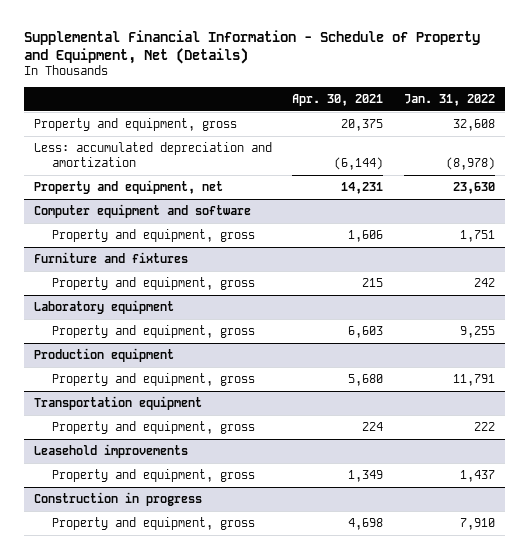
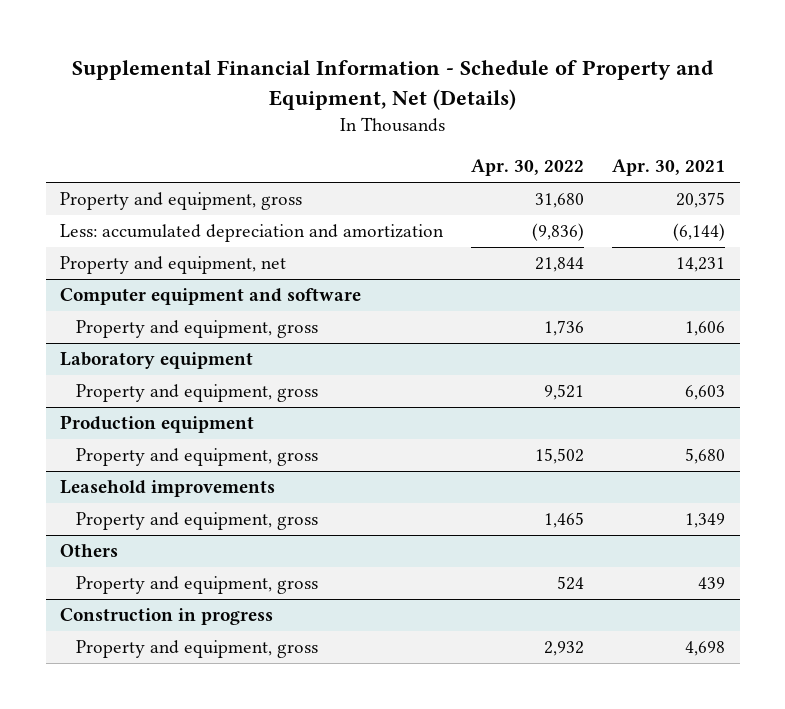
[403,93,495,106] Jan. 31, 2022 -> none
none -> [471,159,585,177] Apr. 30, 2022
[34,251,189,263] Furniture and fixtures -> none
[52,276,256,290] Property and equipment, gross -> none
[34,395,203,410] Transportation equipment -> none
[52,420,256,434] Property and equipment, gross -> none
none -> [59,544,118,558] Others
none -> [75,576,318,595] Property and equipment, gross

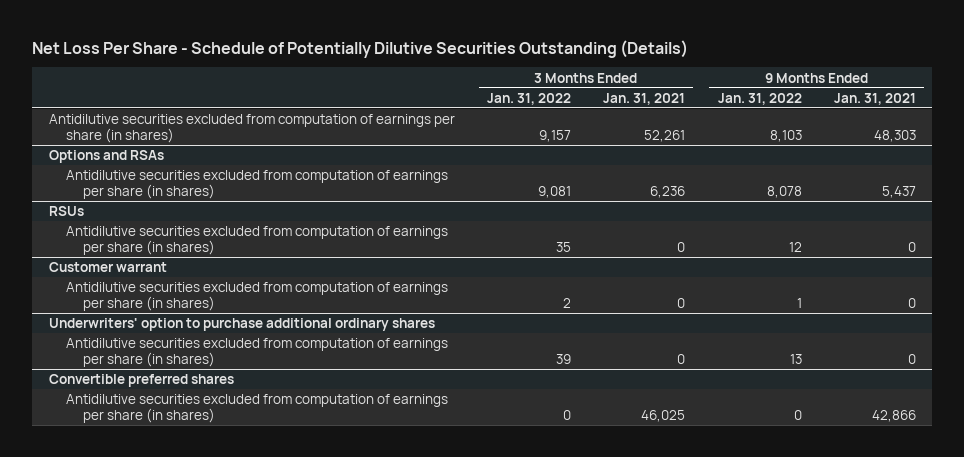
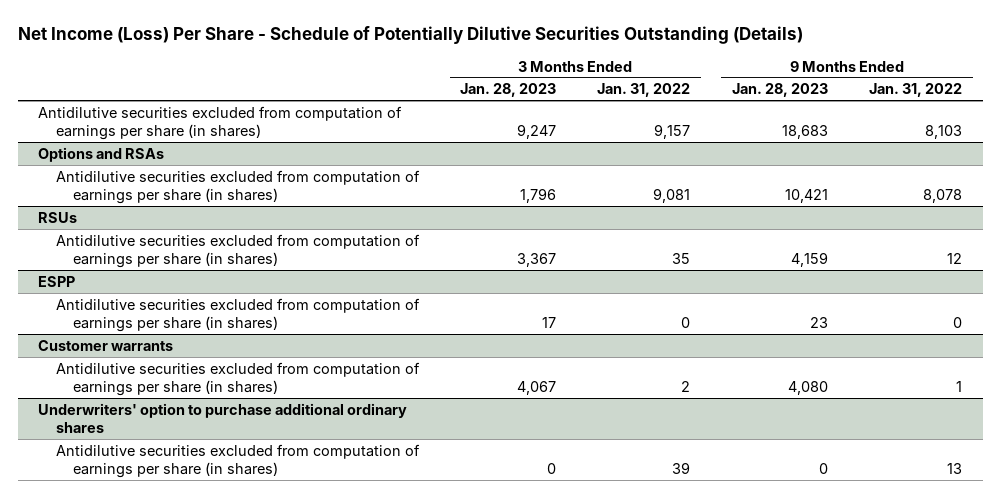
[32,39,689,58] Net Loss Per Share - Schedule of Potentially Dilutive Securities Outstanding (Details) -> [17,26,803,45] Net Income (Loss) Per Share - Schedule of Potentially Dilutive Securities Outstanding (Details)
[603,92,686,105] Jan. 31, 2021 -> none
[833,92,916,105] Jan. 31, 2021 -> none
none -> [459,83,556,98] Jan. 28, 2023
none -> [731,83,828,98] Jan. 28, 2023
none -> [38,275,76,287] ESPP
none -> [55,297,420,333] Antidilutive securities excluded from computation of earnings per share (in shares)
[48,262,167,273] Customer warrant -> [38,339,174,351] Customer warrants
[48,374,234,388] Convertible preferred shares -> none
[65,394,448,424] Antidilutive securities excluded from computation of earnings per share (in shares) -> none

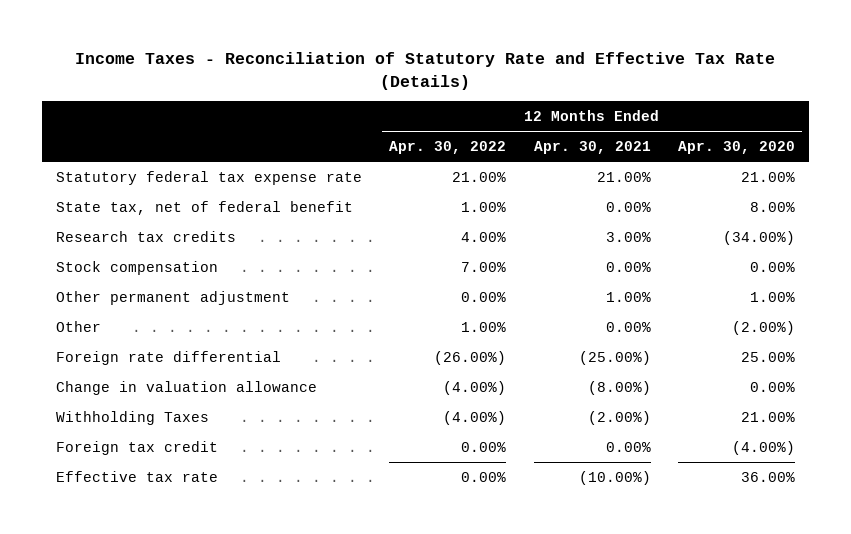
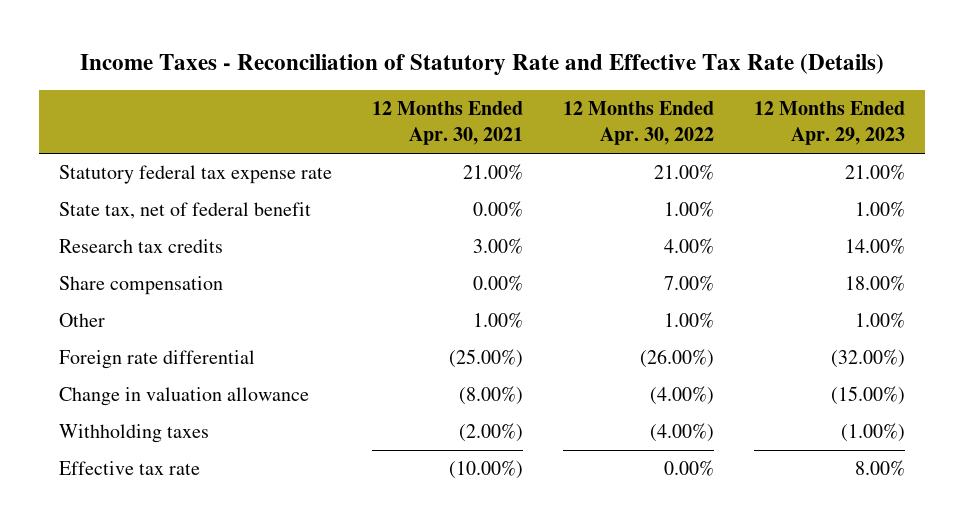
[678,140,796,154] Apr. 30, 2020 -> none
none -> [754,101,906,146] 12 Months Ended Apr. 29, 2023
[55,290,290,305] Other permanent adjustment -> none
[55,260,218,275] Stock compensation -> [59,276,224,296] Share compensation
[605,321,651,332] 0.00% -> [473,312,524,329] 1.00%
[55,440,218,455] Foreign tax credit -> none
[55,410,209,425] Withholding Taxes -> [59,424,210,444] Withholding taxes

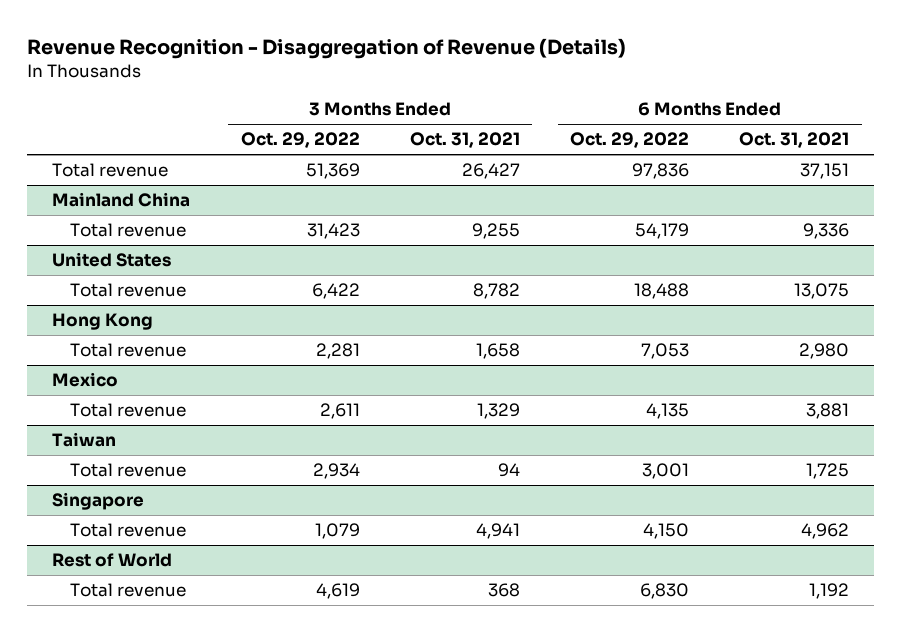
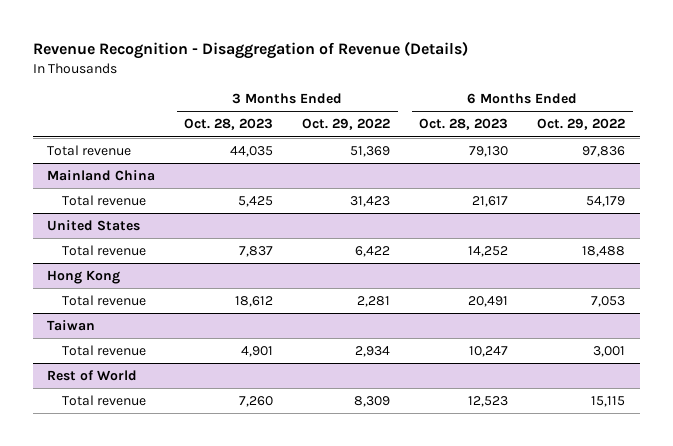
[409,132,520,149] Oct. 31, 2021 -> none
[739,132,850,149] Oct. 31, 2021 -> none
none -> [184,118,274,131] Oct. 28, 2023
none -> [419,118,509,131] Oct. 28, 2023
[52,372,119,388] Mexico -> none
[70,403,187,418] Total revenue -> none
[52,492,145,511] Singapore -> none
[70,523,187,538] Total revenue -> none
[315,583,360,600] 4,619 -> [354,395,391,407] 8,309
[640,583,690,600] 6,830 -> [591,395,626,407] 15,115

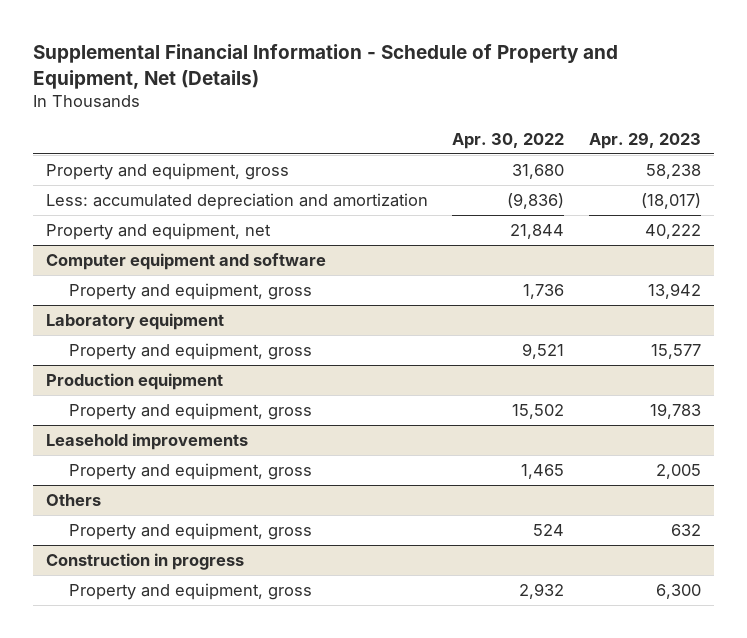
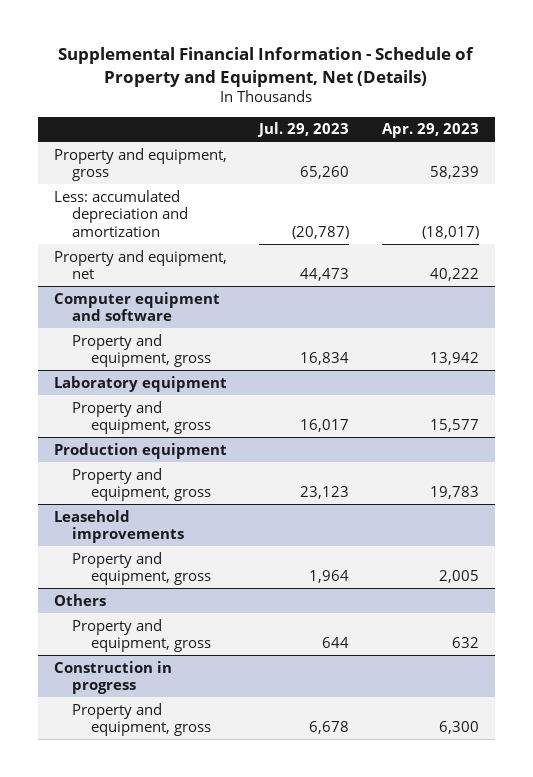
[452,132,565,149] Apr. 30, 2022 -> none
none -> [257,122,350,138] Jul. 29, 2023
[646,164,702,180] 58,238 -> [430,166,480,180] 58,239

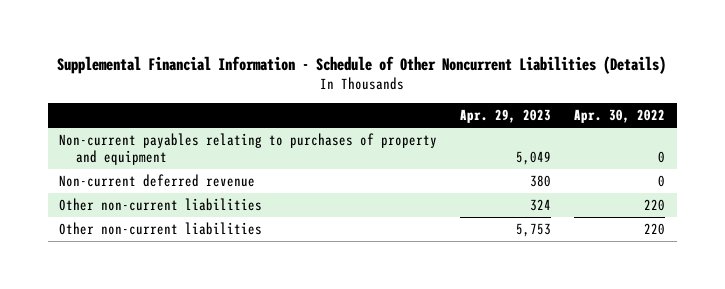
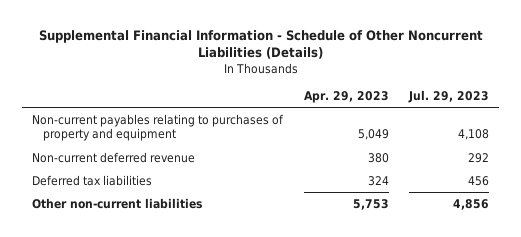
[574,109,666,124] Apr. 30, 2022 -> none
none -> [408,89,490,103] Jul. 29, 2023
[59,198,263,212] Other non-current liabilities -> [32,174,153,186] Deferred tax liabilities

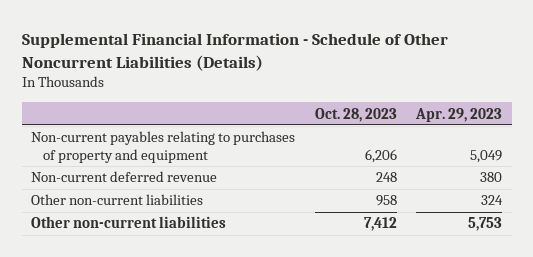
[408,89,490,103] Jul. 29, 2023 -> none
none -> [314,107,397,122] Oct. 28, 2023
[32,174,153,186] Deferred tax liabilities -> [31,194,204,206] Other non-current liabilities

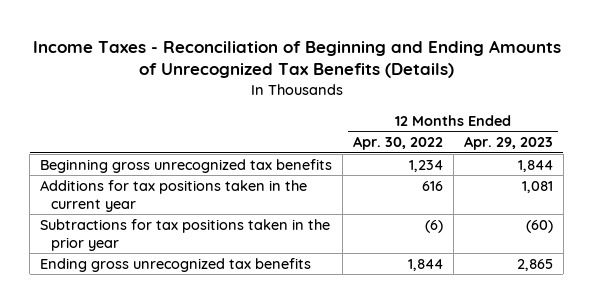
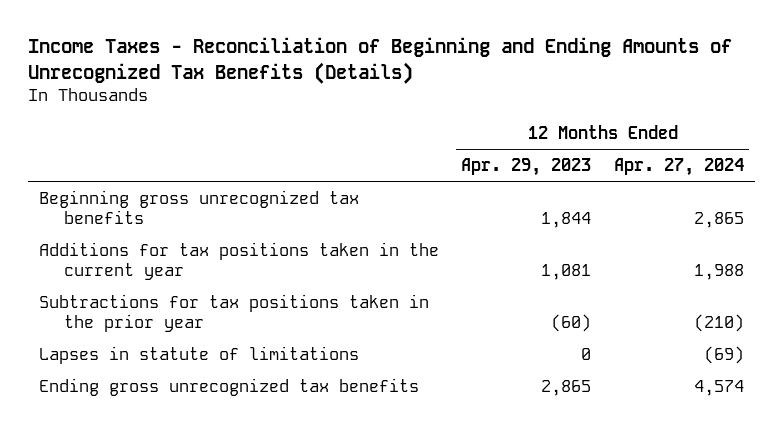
[353,136,444,151] Apr. 30, 2022 -> none
none -> [613,158,744,177] Apr. 27, 2024
none -> [38,345,359,364] Lapses in statute of limitations

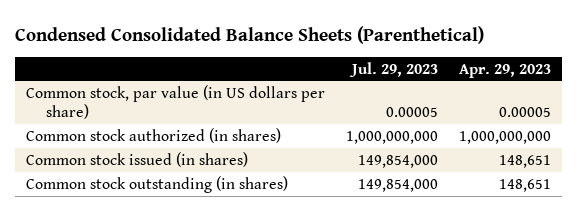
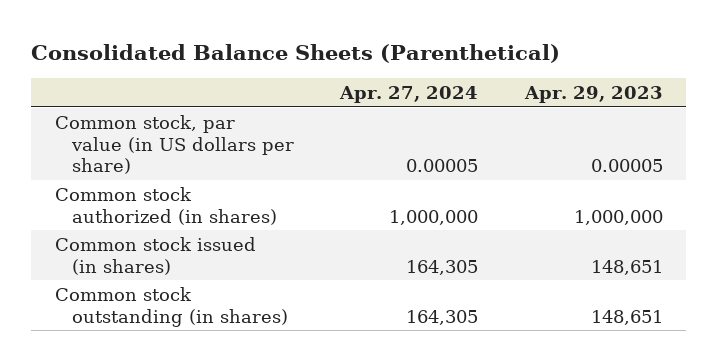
[15,25,485,44] Condensed Consolidated Balance Sheets (Parenthetical) -> [31,43,561,63] Consolidated Balance Sheets (Parenthetical)
[349,61,439,77] Jul. 29, 2023 -> none
none -> [339,85,479,103] Apr. 27, 2024
[459,130,552,144] 1,000,000,000 -> [573,209,663,225] 1,000,000

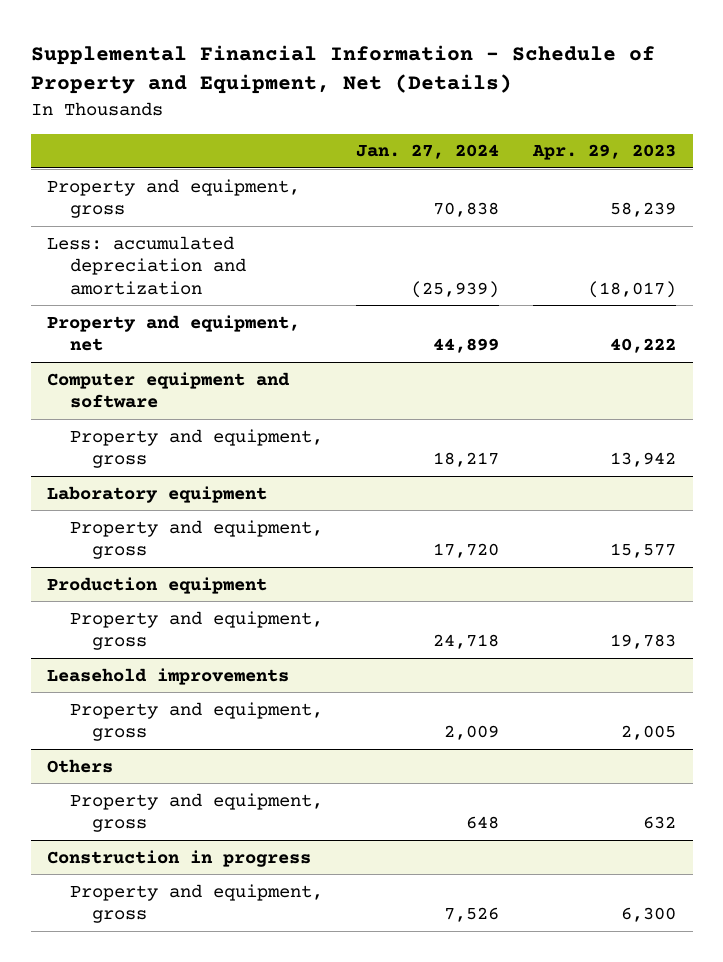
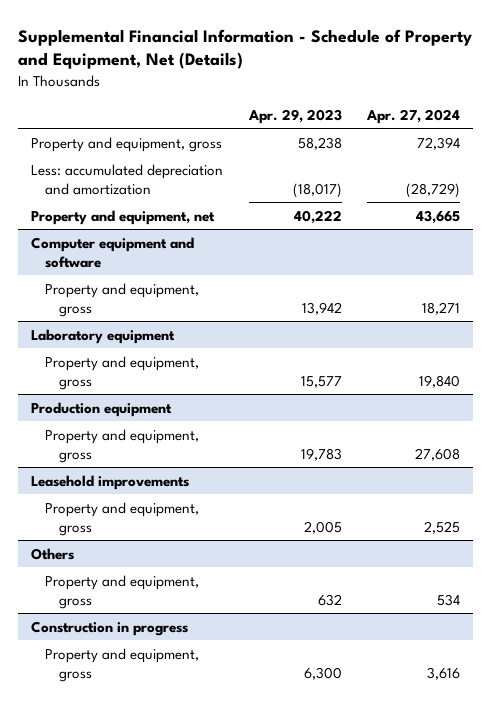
[356,144,500,160] Jan. 27, 2024 -> none
none -> [366,108,461,124] Apr. 27, 2024
[609,202,676,218] 58,239 -> [297,136,342,150] 58,238

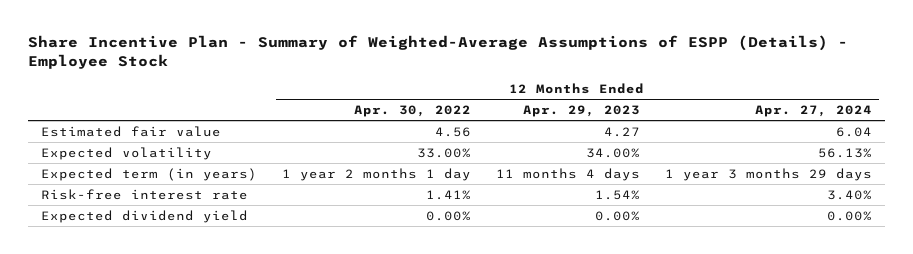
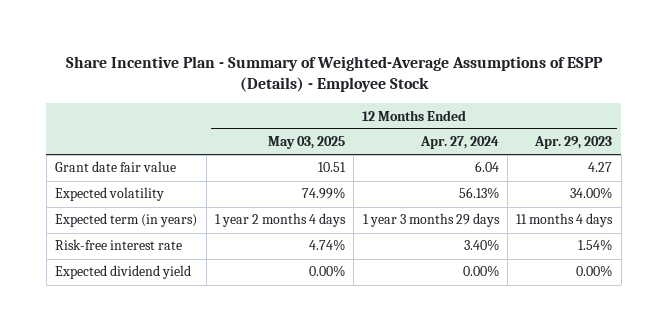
[354,105,472,118] Apr. 30, 2022 -> none
none -> [267,136,345,150] May 03, 2025
[40,125,221,137] Estimated fair value -> [55,161,177,173] Grant date fair value

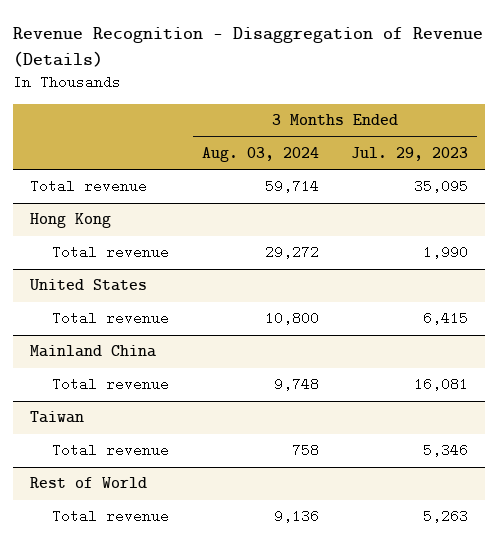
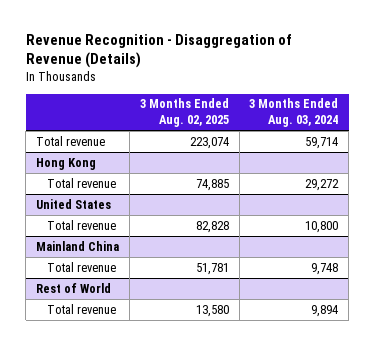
[351,146,469,161] Jul. 29, 2023 -> none
none -> [139,98,229,128] 3 Months Ended Aug. 02, 2025
[29,411,84,424] Taiwan -> none
[51,443,169,458] Total revenue -> none
[273,509,319,524] 9,136 -> [311,304,339,317] 9,894

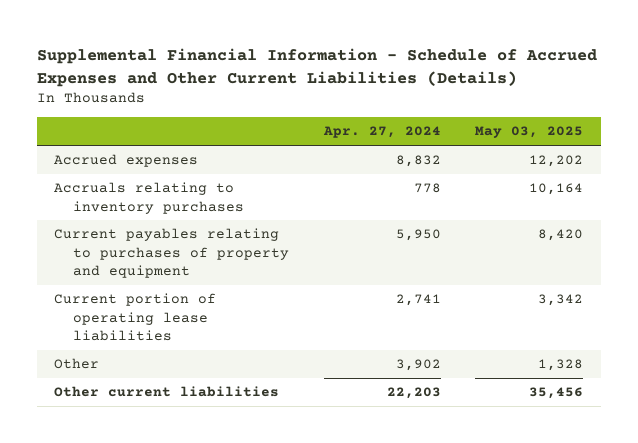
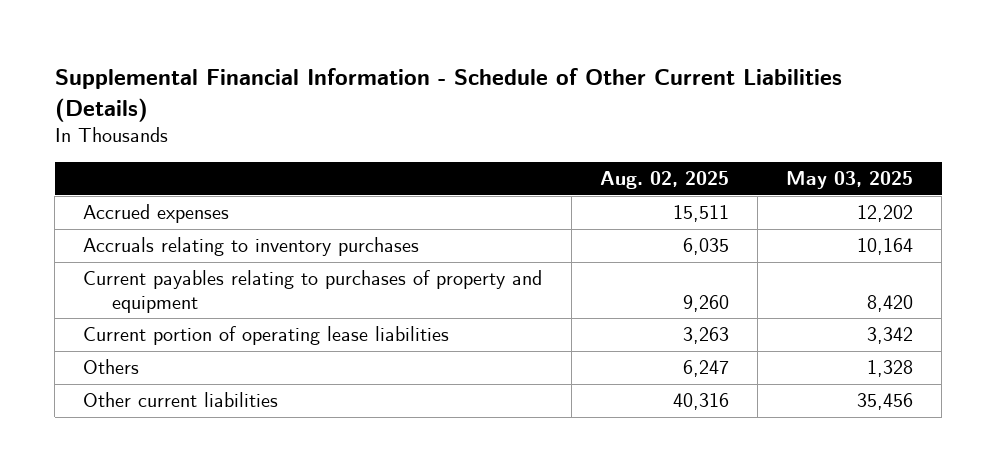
[37,47,598,87] Supplemental Financial Information - Schedule of Accrued Expenses and Other Current Liabilities (Details) -> [54,68,842,122] Supplemental Financial Information - Schedule of Other Current Liabilities (Details)
[322,126,441,139] Apr. 27, 2024 -> none
none -> [599,171,729,190] Aug. 02, 2025
[54,358,100,370] Other -> [83,359,140,375] Others

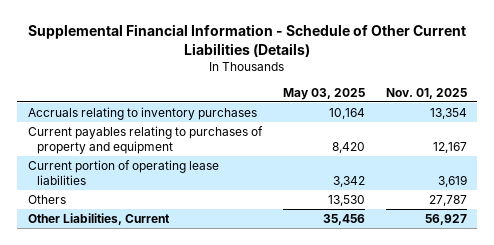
[599,171,729,190] Aug. 02, 2025 -> none
none -> [385,87,467,99] Nov. 01, 2025
[83,204,230,224] Accrued expenses -> none
[866,360,913,378] 1,328 -> [327,194,365,206] 13,530
[83,392,279,408] Other current liabilities -> [27,212,170,225] Other Liabilities, Current

